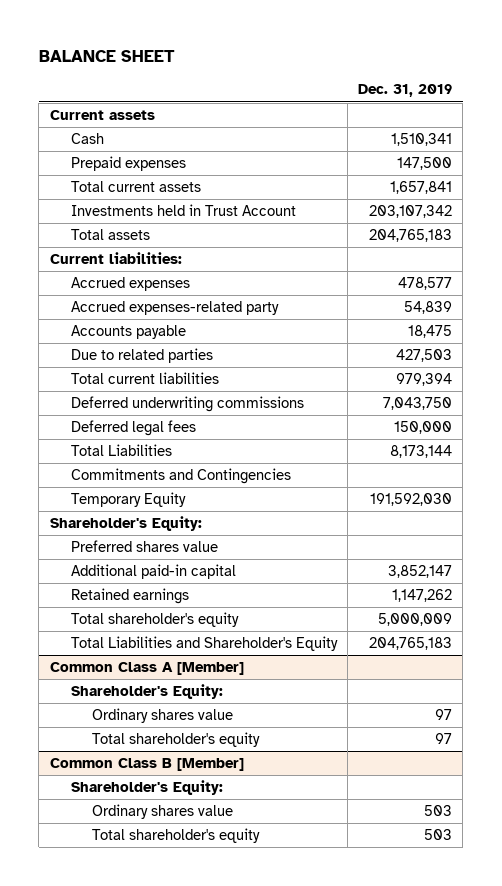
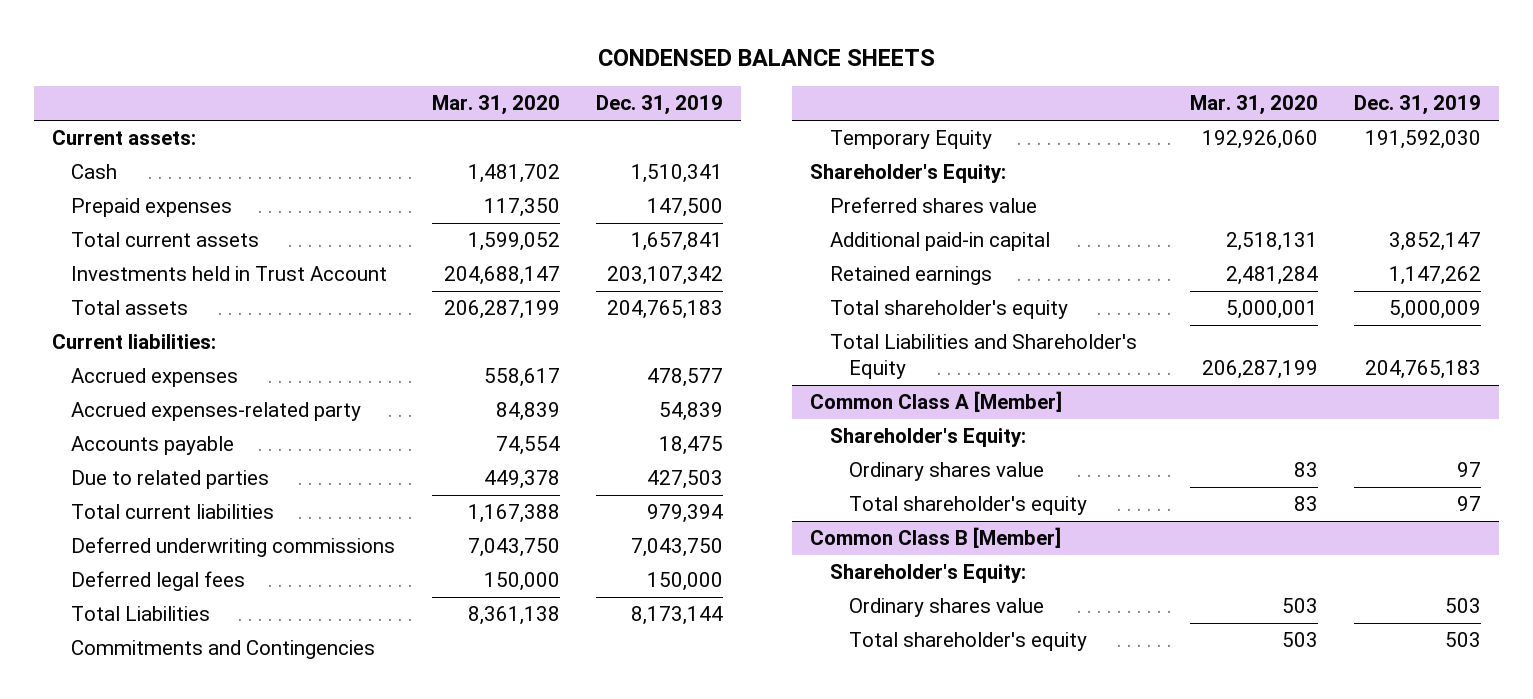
[38,50,175,63] BALANCE SHEET -> [597,48,935,66] CONDENSED BALANCE SHEETS
none -> [431,95,560,116] Mar. 31, 2020
[49,110,155,121] Current assets -> [51,130,196,146] Current assets:

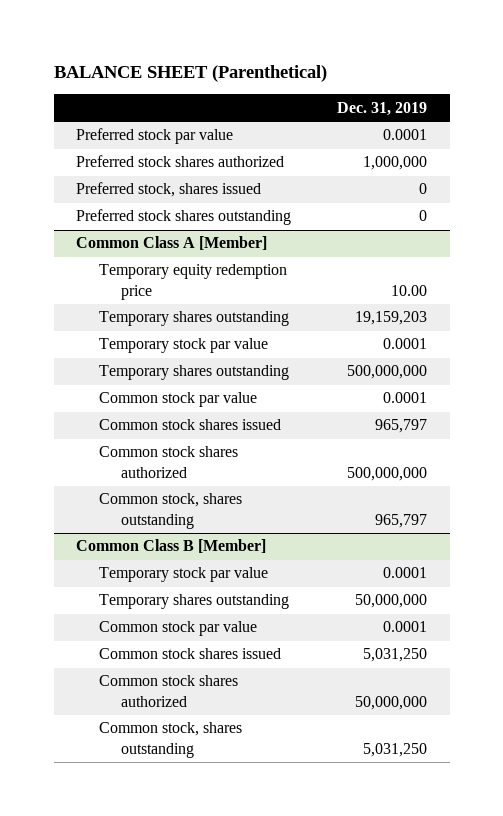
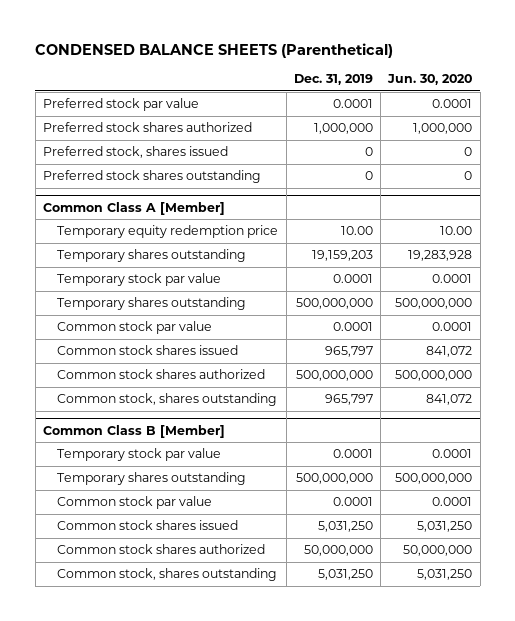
[53,65,327,83] BALANCE SHEET (Parenthetical) -> [35,42,394,58] CONDENSED BALANCE SHEETS (Parenthetical)
none -> [387,74,473,86] Jun. 30, 2020
[354,594,427,609] 50,000,000 -> [295,473,373,485] 500,000,000

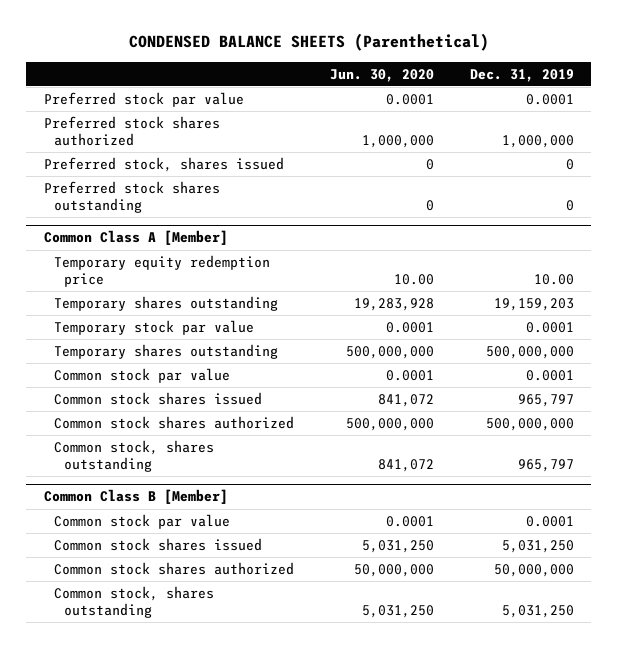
[57,448,222,462] Temporary stock par value -> none
[57,472,247,486] Temporary shares outstanding -> none

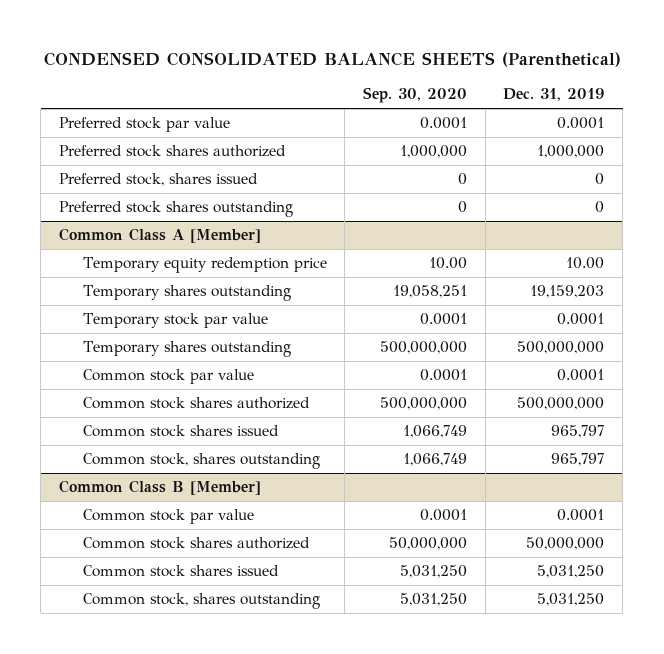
[128,33,489,52] CONDENSED BALANCE SHEETS (Parenthetical) -> [43,51,621,67] CONDENSED CONSOLIDATED BALANCE SHEETS (Parenthetical)
[329,68,434,82] Jun. 30, 2020 -> none
none -> [363,87,468,104] Sep. 30, 2020
[53,391,262,405] Common stock shares issued -> [82,425,279,438] Common stock shares issued
[53,537,262,551] Common stock shares issued -> [82,565,279,578] Common stock shares issued

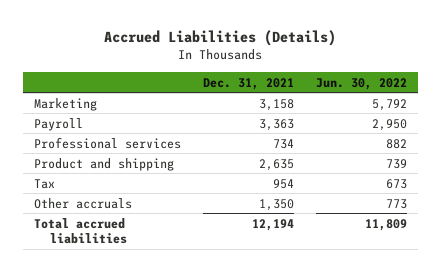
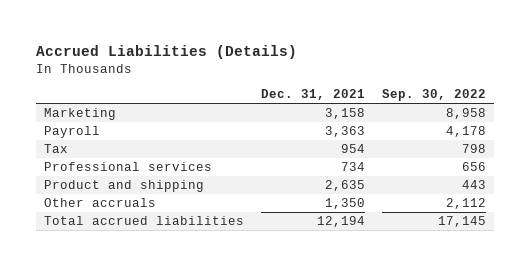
[315,77,407,90] Jun. 30, 2022 -> none
none -> [381,89,486,102] Sep. 30, 2022
[33,178,55,189] Tax -> [44,144,69,154] Tax

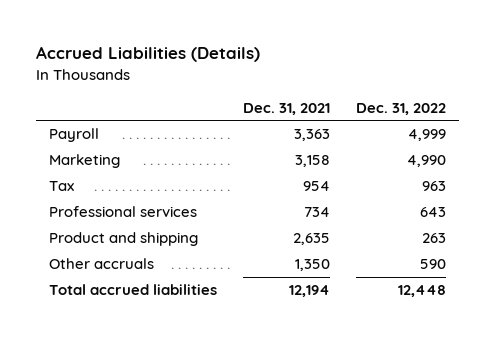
[381,89,486,102] Sep. 30, 2022 -> none
none -> [355,102,446,115] Dec. 31, 2022
[44,108,117,121] Marketing -> [49,154,121,169] Marketing

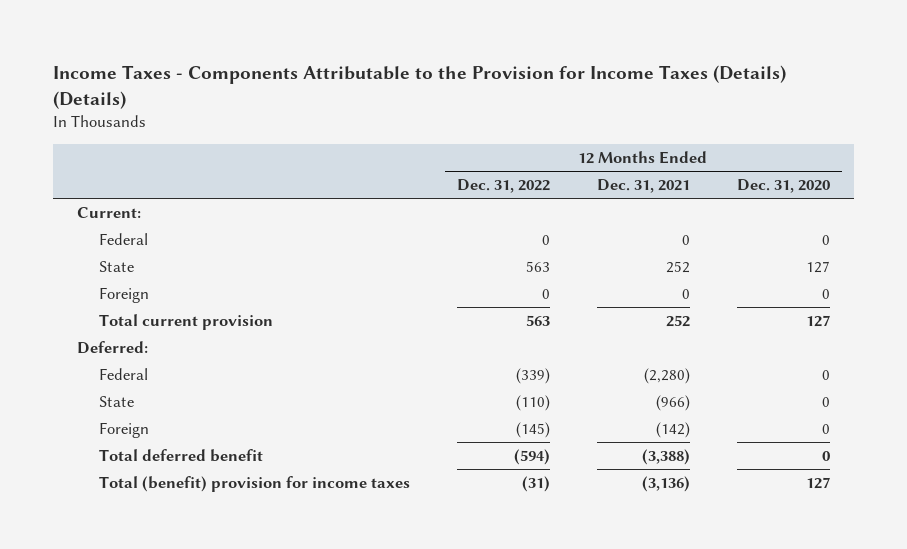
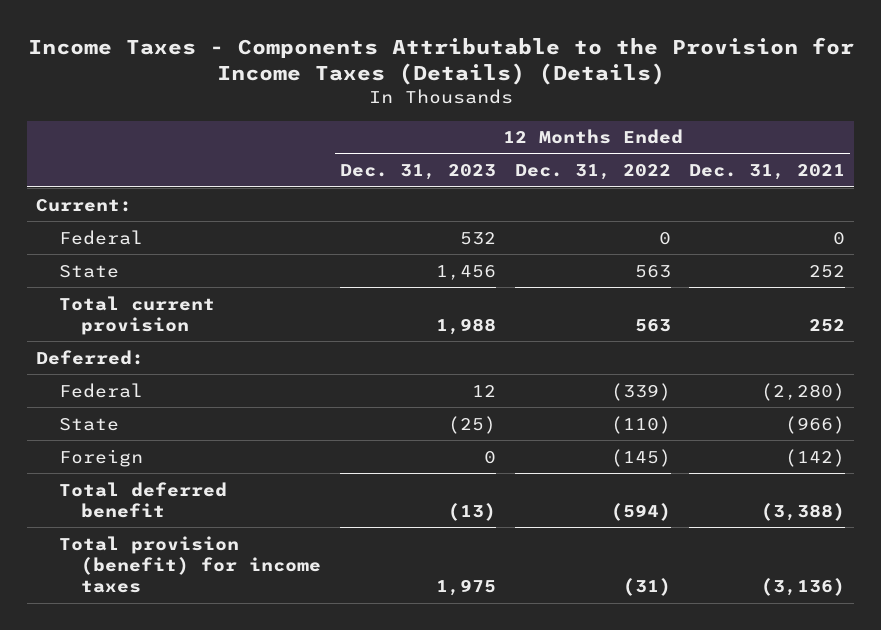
[737,179,831,194] Dec. 31, 2020 -> none
none -> [340,164,497,181] Dec. 31, 2023
[98,286,149,303] Foreign -> none
[98,475,410,492] Total (benefit) provision for income taxes -> [58,535,322,594] Total provision (benefit) for income taxes

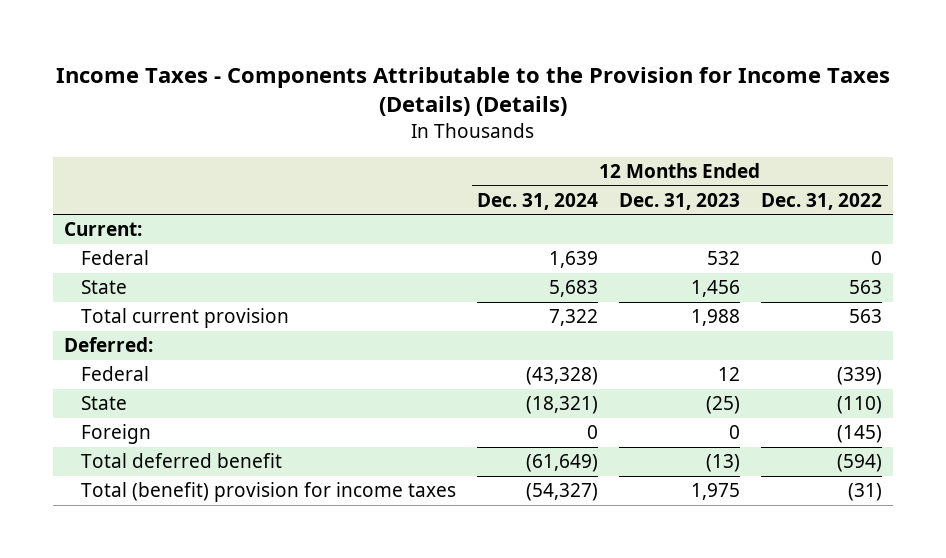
[689,164,846,181] Dec. 31, 2021 -> none
none -> [477,192,599,210] Dec. 31, 2024
[58,535,322,594] Total provision (benefit) for income taxes -> [81,482,457,503] Total (benefit) provision for income taxes

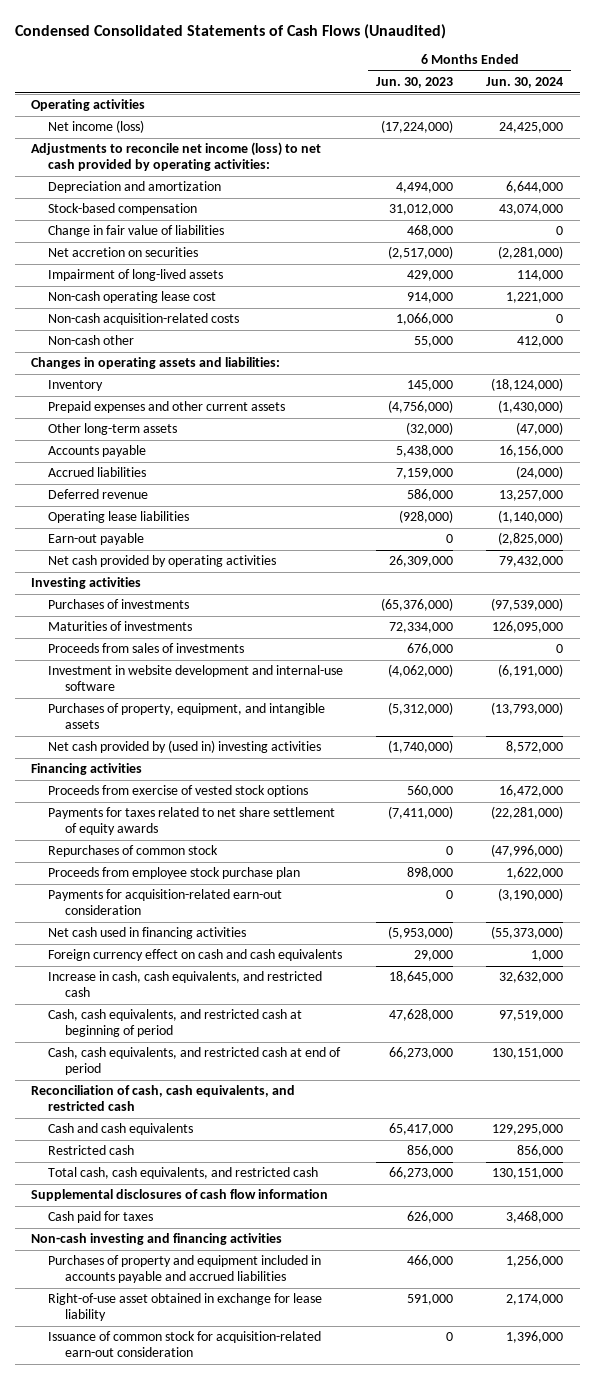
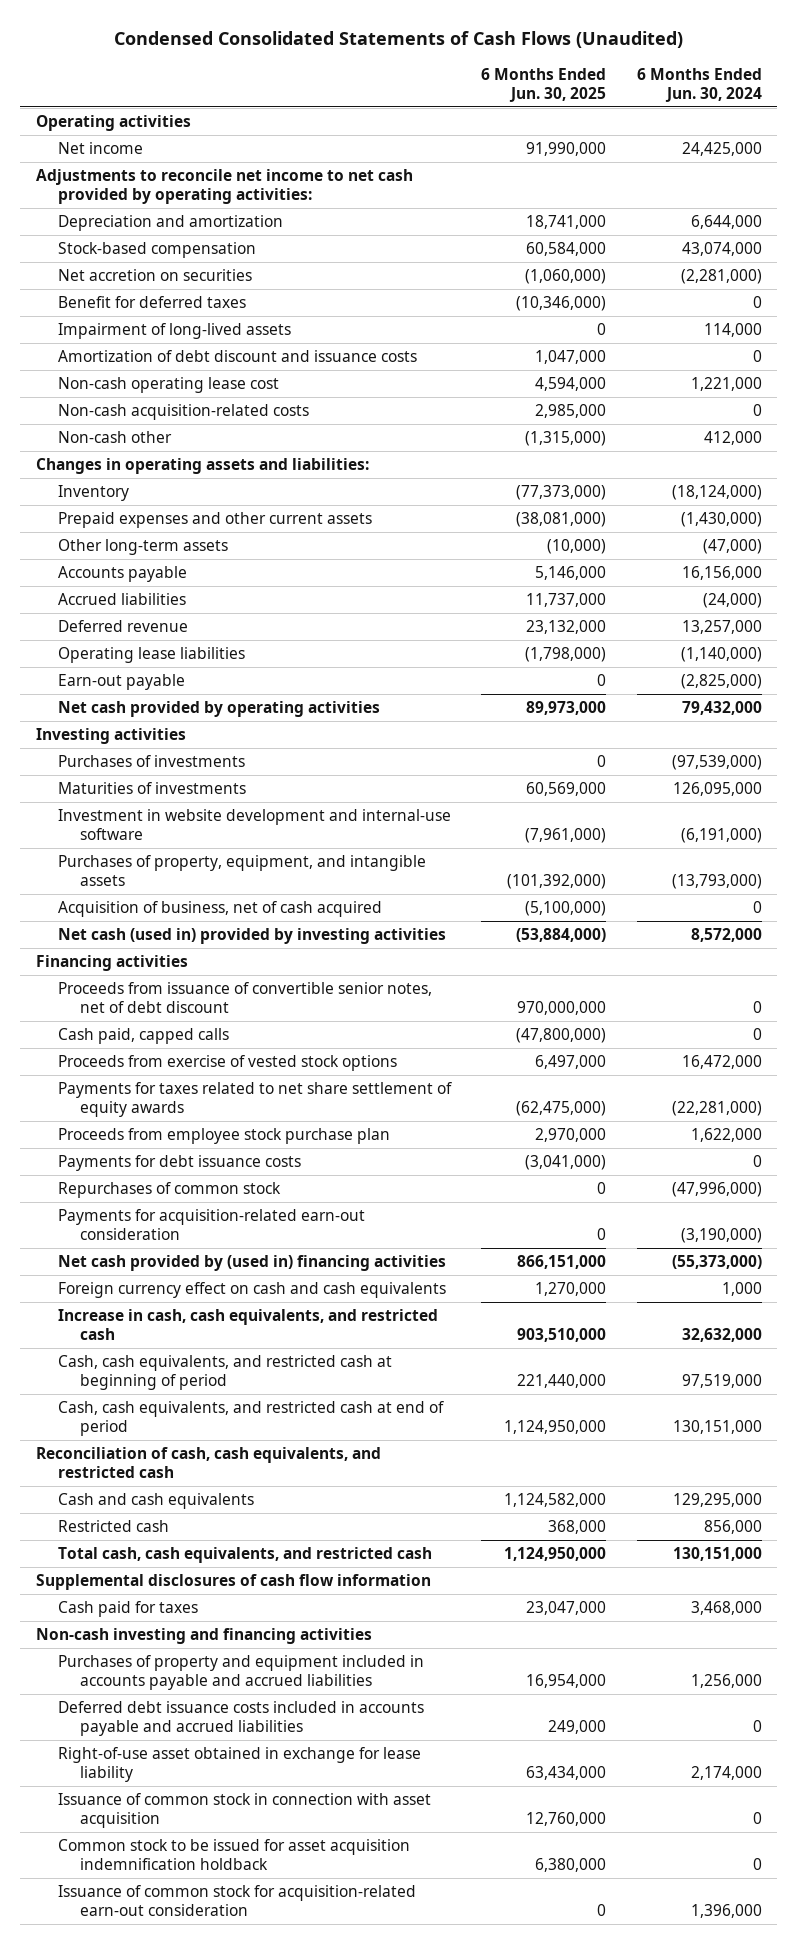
[376,77,454,89] Jun. 30, 2023 -> none
none -> [481,67,607,102] 6 Months Ended Jun. 30, 2025
[48,120,145,134] Net income (loss) -> [57,142,143,155] Net income
[31,142,322,172] Adjustments to reconcile net income (loss) to net cash provided by operating activities: -> [35,169,413,205] Adjustments to reconcile net income to net cash provided by operating activities:
[48,225,225,238] Change in fair value of liabilities -> none
none -> [57,296,246,309] Benefit for deferred taxes
none -> [57,350,417,363] Amortization of debt discount and issuance costs
[48,643,245,654] Proceeds from sales of investments -> none
none -> [57,901,382,918] Acquisition of business, net of cash acquired
[48,740,322,754] Net cash provided by (used in) investing activities -> [57,928,446,945] Net cash (used in) provided by investing activities
none -> [57,982,432,1014] Proceeds from issuance of convertible senior notes, net of debt discount
none -> [57,1028,229,1045] Cash paid, capped calls
none -> [57,1155,301,1172] Payments for debt issuance costs
[48,845,219,858] Repurchases of common stock -> [57,1182,281,1199] Repurchases of common stock
[48,927,247,940] Net cash used in financing activities -> [57,1255,446,1272] Net cash provided by (used in) financing activities
none -> [57,1701,424,1737] Deferred debt issuance costs included in accounts payable and accrued liabilities
none -> [57,1793,431,1829] Issuance of common stock in connection with asset acquisition
none -> [57,1839,410,1871] Common stock to be issued for asset acquisition indemnification holdback

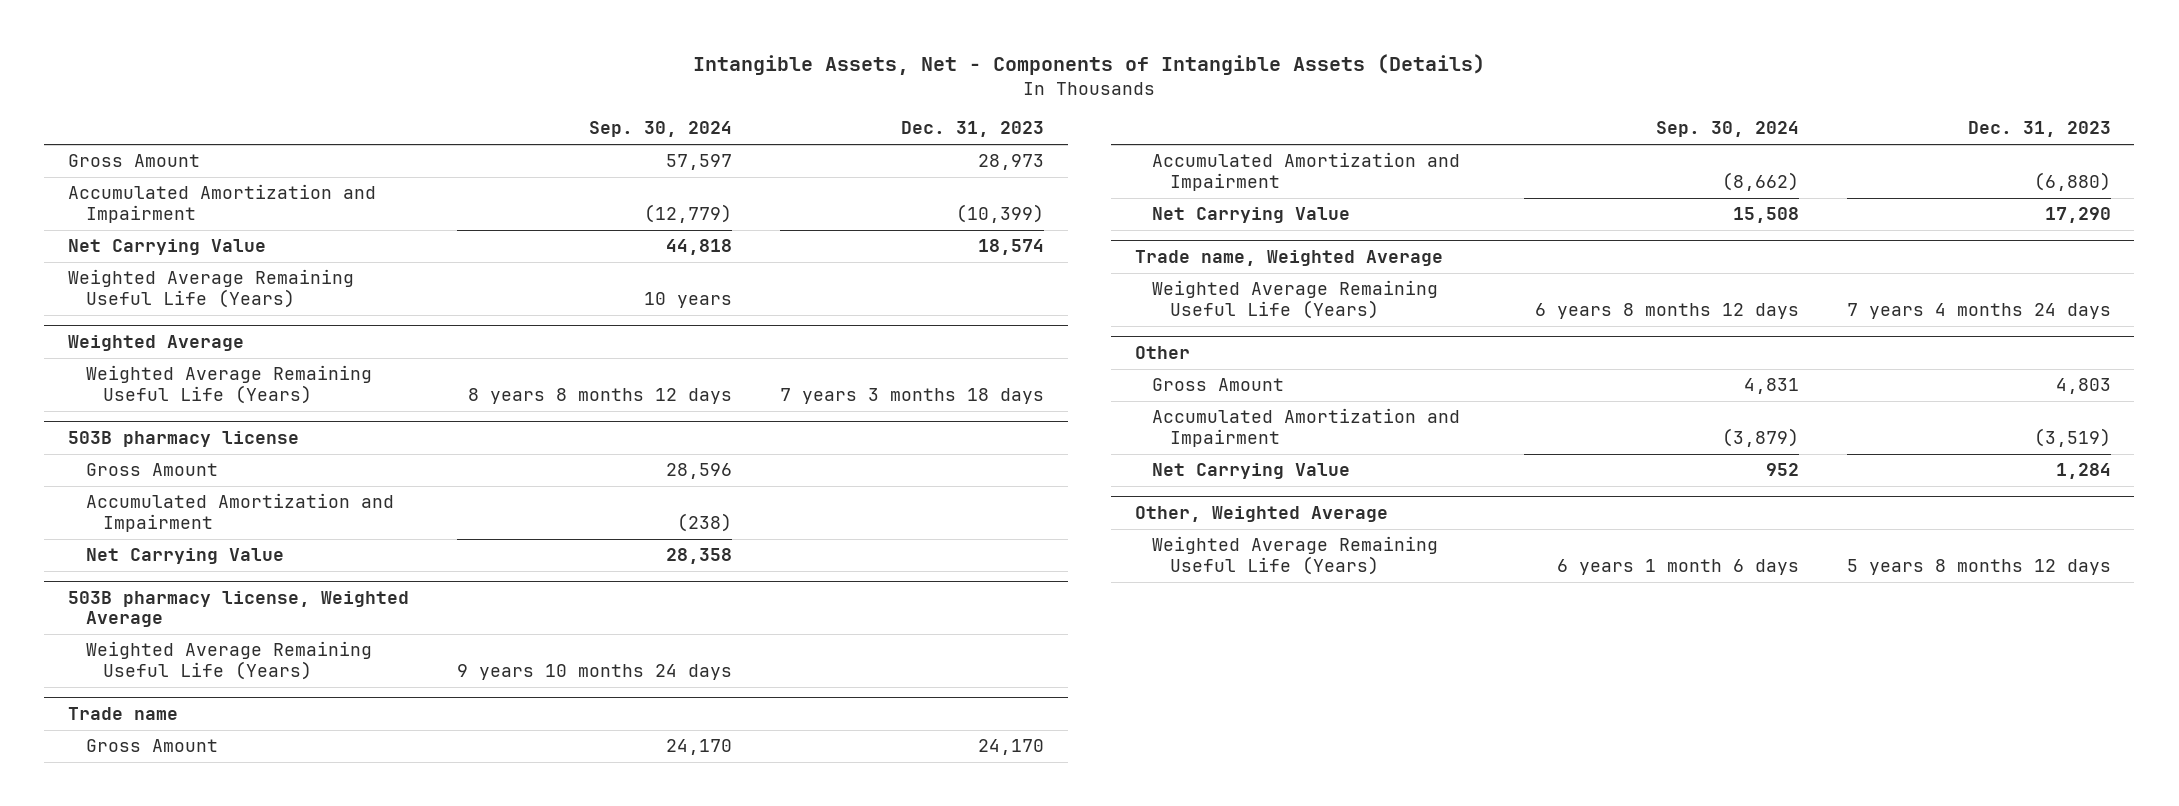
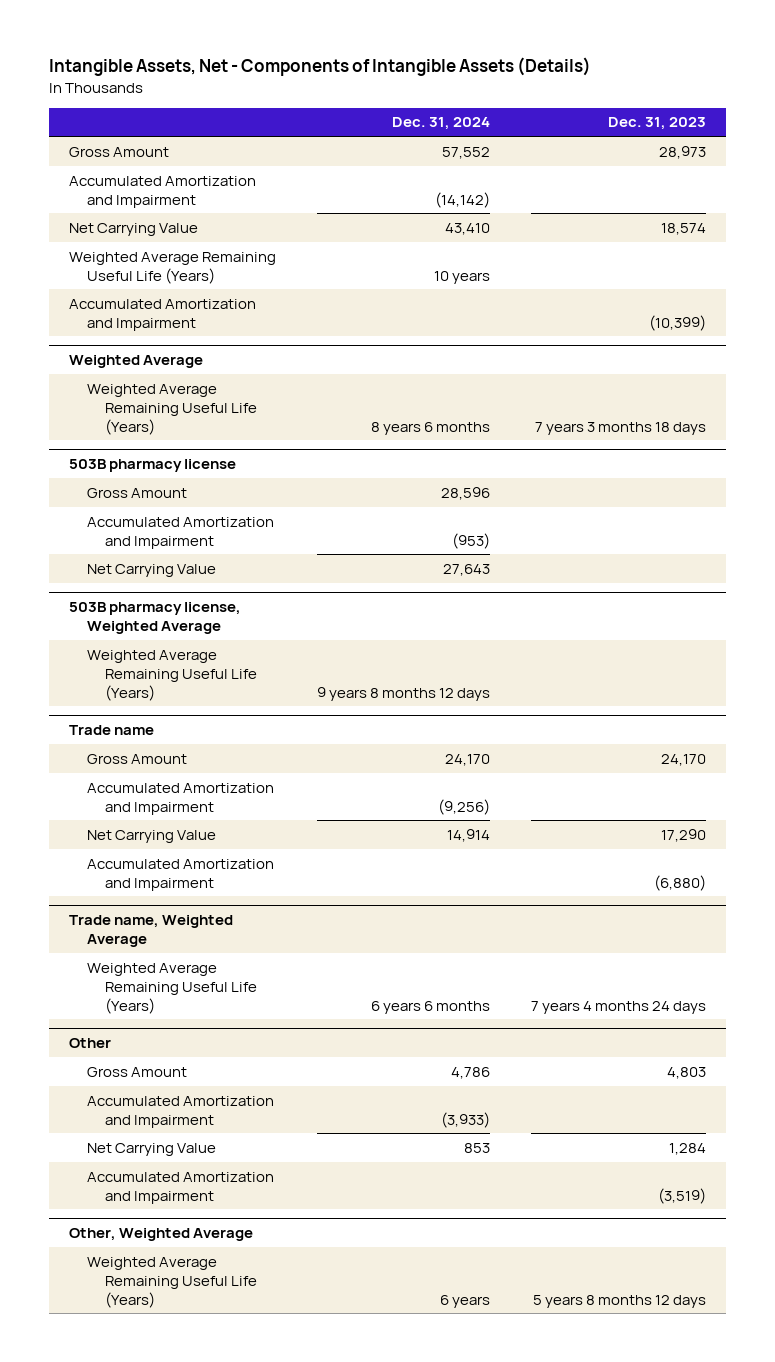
[589,121,733,138] Sep. 30, 2024 -> none
none -> [392,117,491,131] Dec. 31, 2024
none -> [69,175,257,208] Accumulated Amortization and Impairment
[68,184,377,224] Accumulated Amortization and Impairment -> [69,298,257,331] Accumulated Amortization and Impairment
none -> [87,782,275,815] Accumulated Amortization and Impairment
[1152,152,1461,192] Accumulated Amortization and Impairment -> [87,858,275,891] Accumulated Amortization and Impairment
none -> [87,1095,275,1128] Accumulated Amortization and Impairment
[1152,408,1461,448] Accumulated Amortization and Impairment -> [87,1171,275,1204] Accumulated Amortization and Impairment

